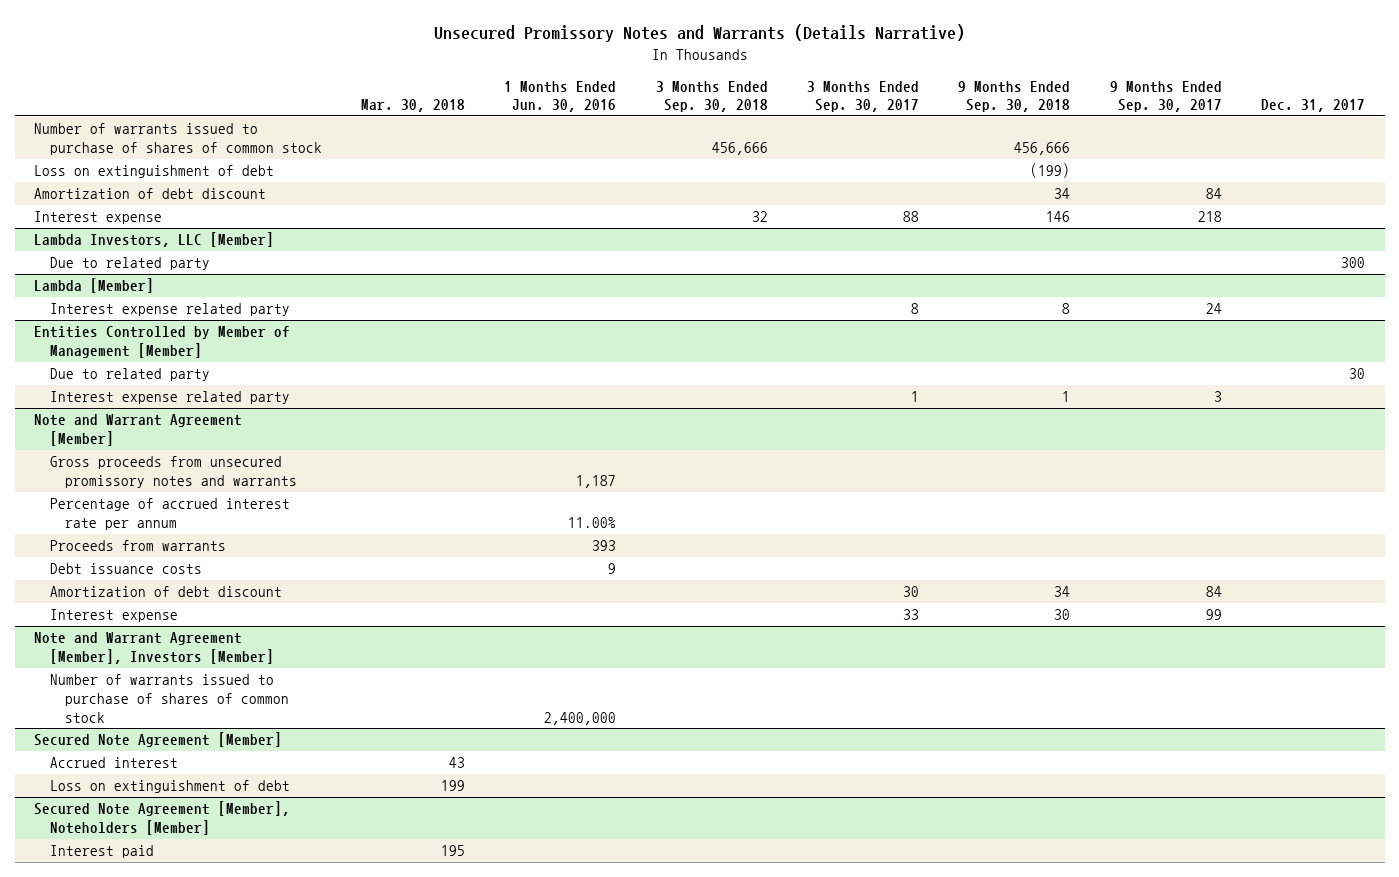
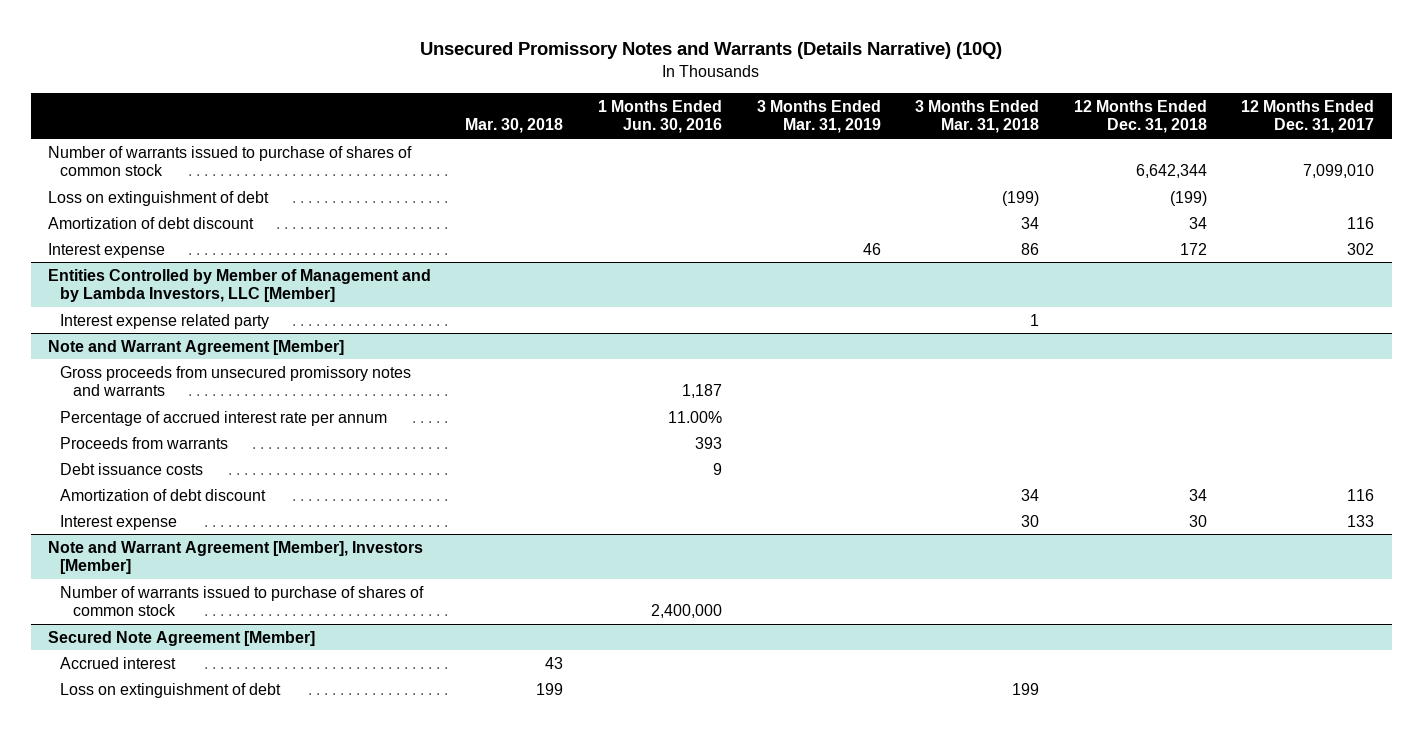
[433,24,965,43] Unsecured Promissory Notes and Warrants (Details Narrative) -> [420,42,1003,60] Unsecured Promissory Notes and Warrants (Details Narrative) (10Q)
[655,80,768,113] 3 Months Ended Sep. 30, 2018 -> none
[806,80,919,113] 3 Months Ended Sep. 30, 2017 -> none
[958,80,1071,113] 9 Months Ended Sep. 30, 2018 -> none
[1109,80,1222,113] 9 Months Ended Sep. 30, 2017 -> none
[1260,99,1365,113] Dec. 31, 2017 -> none
none -> [756,99,881,134] 3 Months Ended Mar. 31, 2019
none -> [915,99,1040,134] 3 Months Ended Mar. 31, 2018
none -> [1073,99,1207,134] 12 Months Ended Dec. 31, 2018
none -> [1241,99,1375,134] 12 Months Ended Dec. 31, 2017
[34,232,275,248] Lambda Investors, LLC [Member] -> none
[49,257,210,271] Due to related party -> none
[34,278,155,294] Lambda [Member] -> none
[49,303,290,317] Interest expense related party -> none
[34,326,291,359] Entities Controlled by Member of Management [Member] -> none
[49,368,210,382] Due to related party -> none
[49,391,290,405] Interest expense related party -> none
none -> [47,268,431,303] Entities Controlled by Member of Management and by Lambda Investors, LLC [Member]
none -> [60,313,270,329] Interest expense related party
[34,801,291,836] Secured Note Agreement [Member], Noteholders [Member] -> none
[49,845,154,859] Interest paid -> none

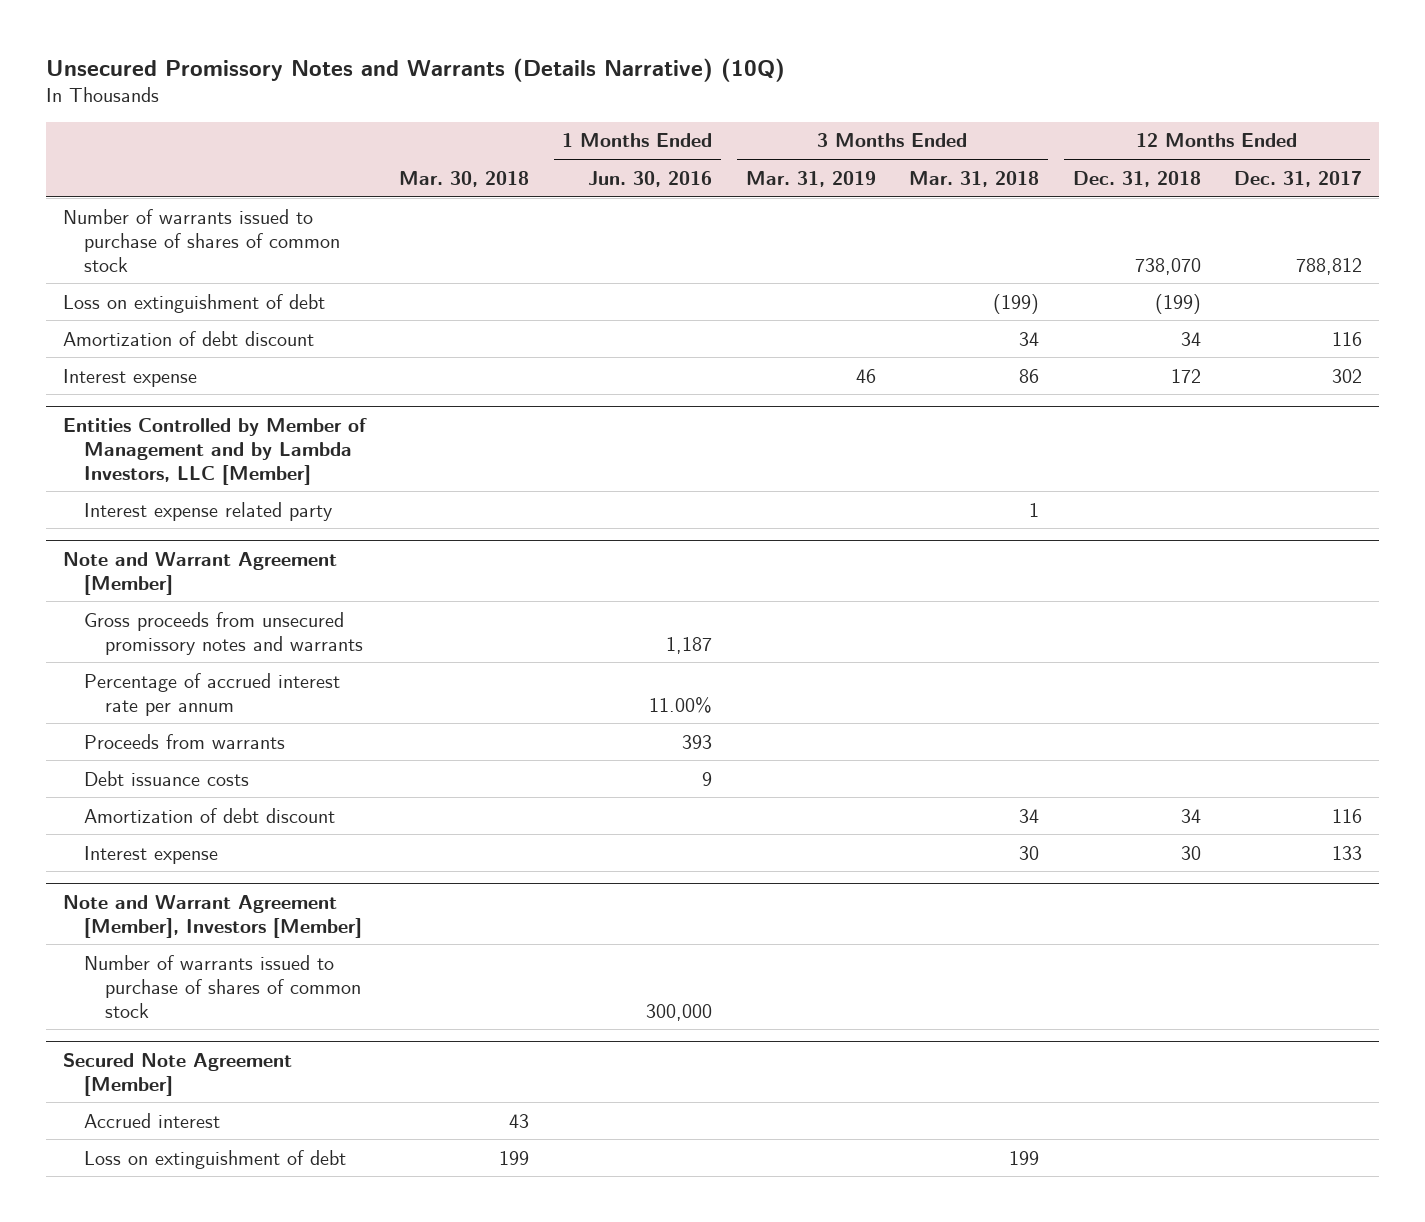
[1135,164,1207,179] 6,642,344 -> [1134,257,1201,275] 738,070
[1303,164,1375,179] 7,099,010 -> [1295,257,1362,275] 788,812
[651,604,723,619] 2,400,000 -> [646,1003,713,1021] 300,000

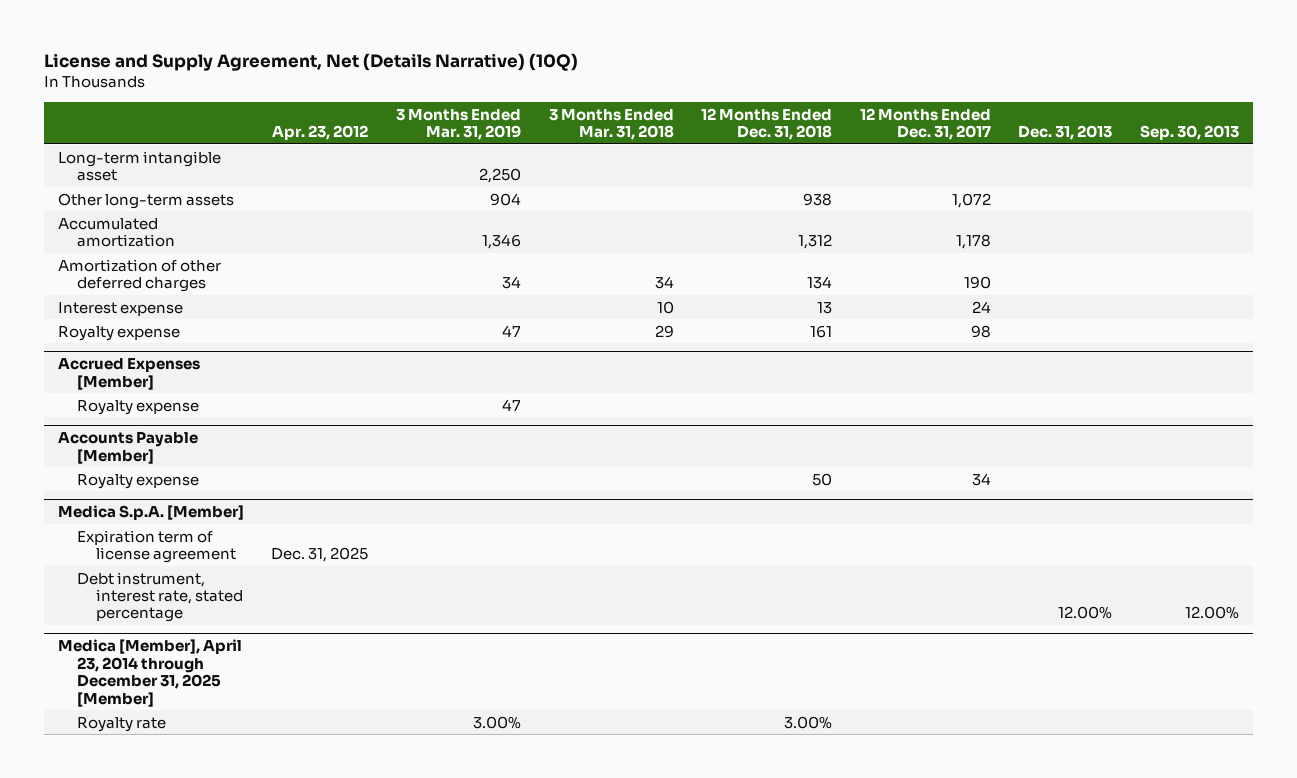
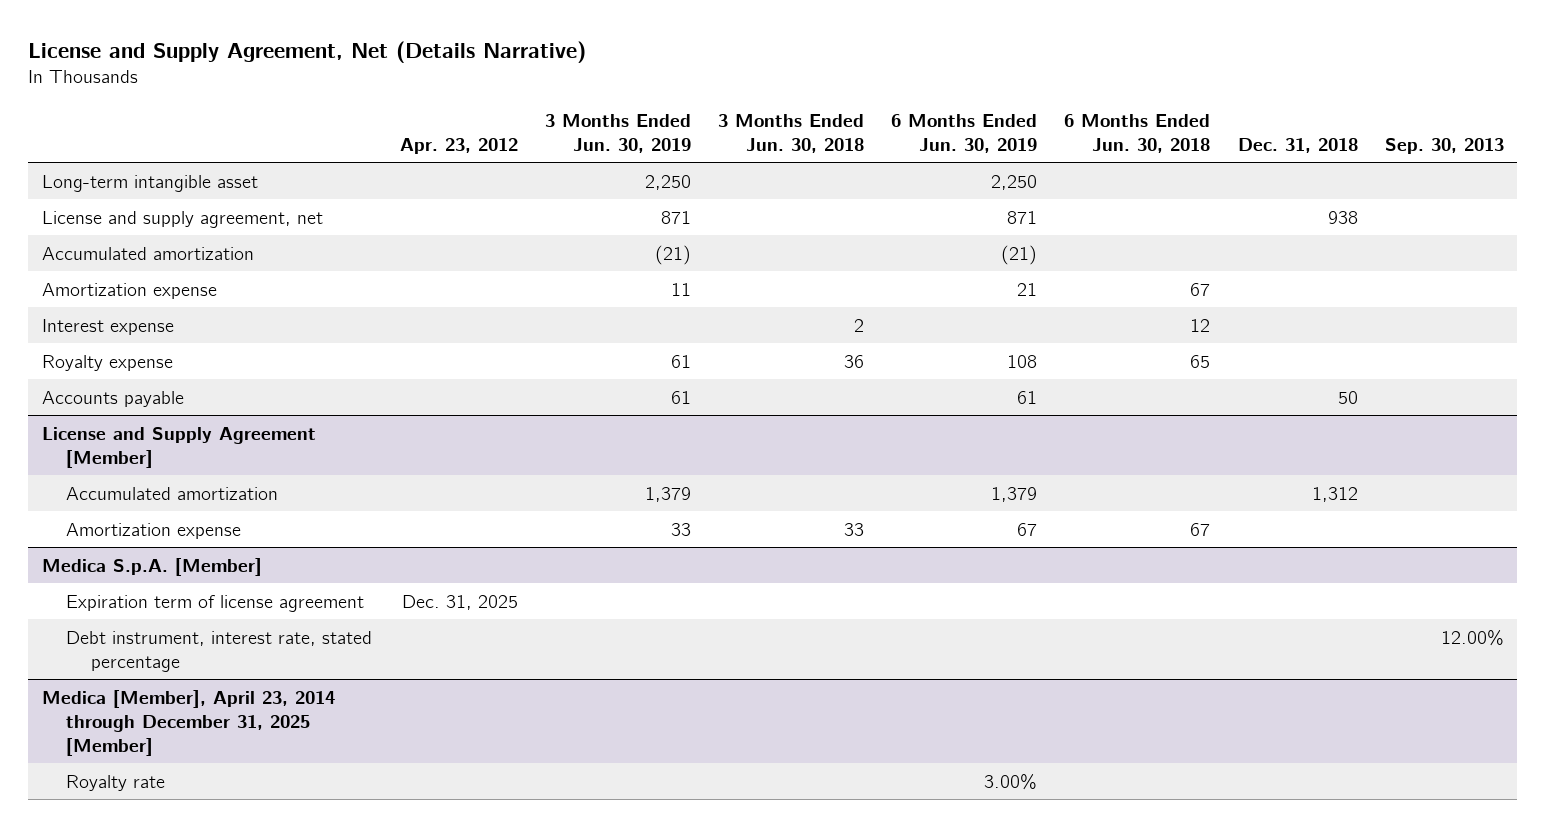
[44,53,579,72] License and Supply Agreement, Net (Details Narrative) (10Q) -> [28,40,587,63] License and Supply Agreement, Net (Details Narrative)
[396,108,522,141] 3 Months Ended Mar. 31, 2019 -> none
[548,108,674,141] 3 Months Ended Mar. 31, 2018 -> none
[701,107,833,141] 12 Months Ended Dec. 31, 2018 -> none
[859,107,991,141] 12 Months Ended Dec. 31, 2017 -> none
[1018,125,1113,141] Dec. 31, 2013 -> none
none -> [544,113,691,153] 3 Months Ended Jun. 30, 2019
none -> [717,113,864,153] 3 Months Ended Jun. 30, 2018
none -> [891,113,1038,153] 6 Months Ended Jun. 30, 2019
none -> [1064,113,1211,153] 6 Months Ended Jun. 30, 2018
none -> [1237,137,1358,153] Dec. 31, 2018
[57,192,234,209] Other long-term assets -> [41,210,323,228] License and supply agreement, net
[57,258,221,293] Amortization of other deferred charges -> none
none -> [41,282,217,299] Amortization expense
[57,358,200,390] Accrued Expenses [Member] -> none
[77,399,200,415] Royalty expense -> none
[57,431,198,464] Accounts Payable [Member] -> none
[77,473,200,489] Royalty expense -> none
none -> [41,390,184,407] Accounts payable
none -> [41,426,316,468] License and Supply Agreement [Member]
none -> [66,486,279,500] Accumulated amortization
none -> [66,522,242,539] Amortization expense

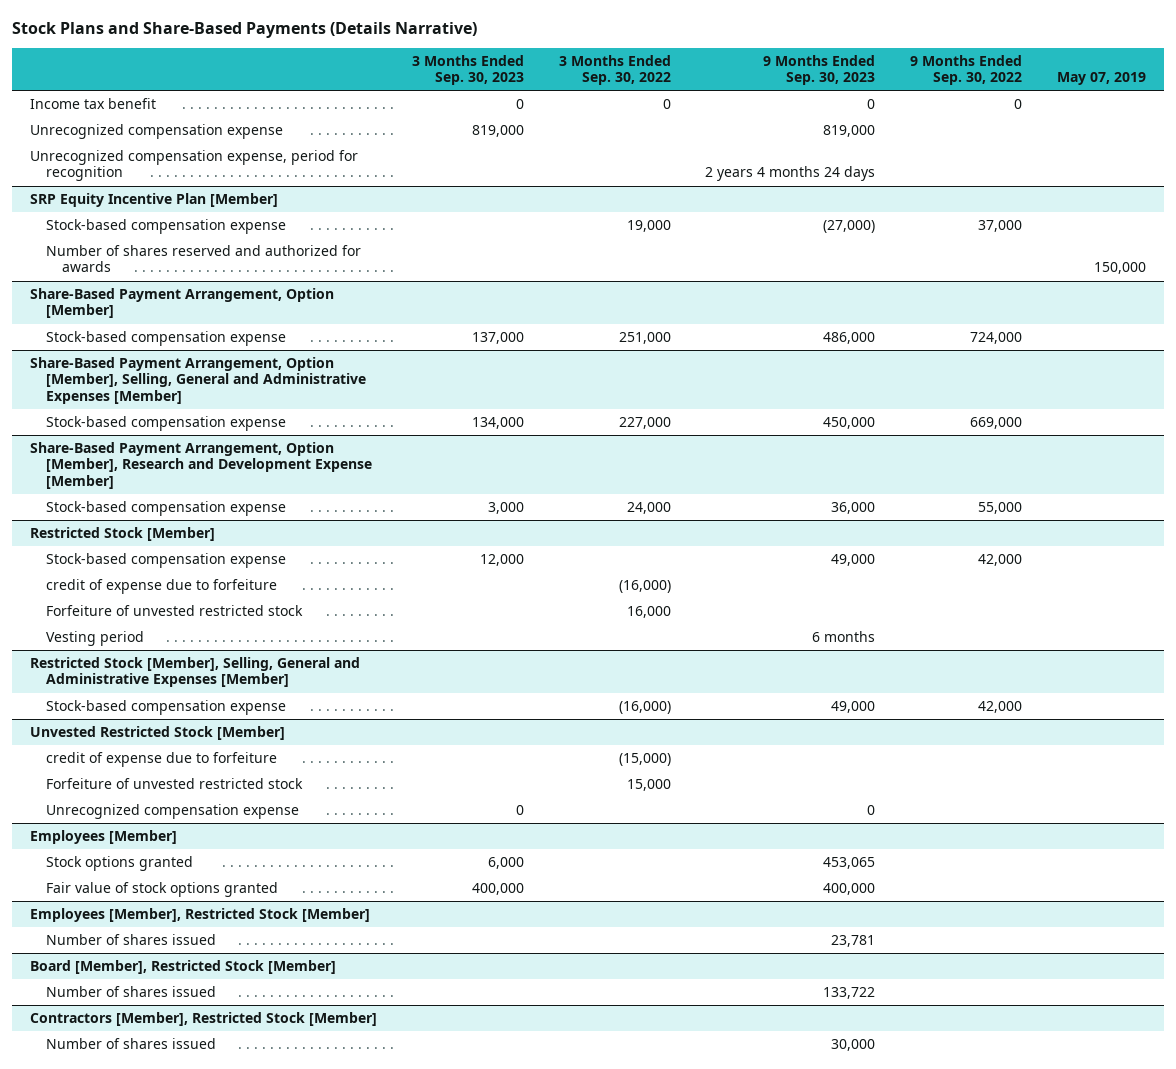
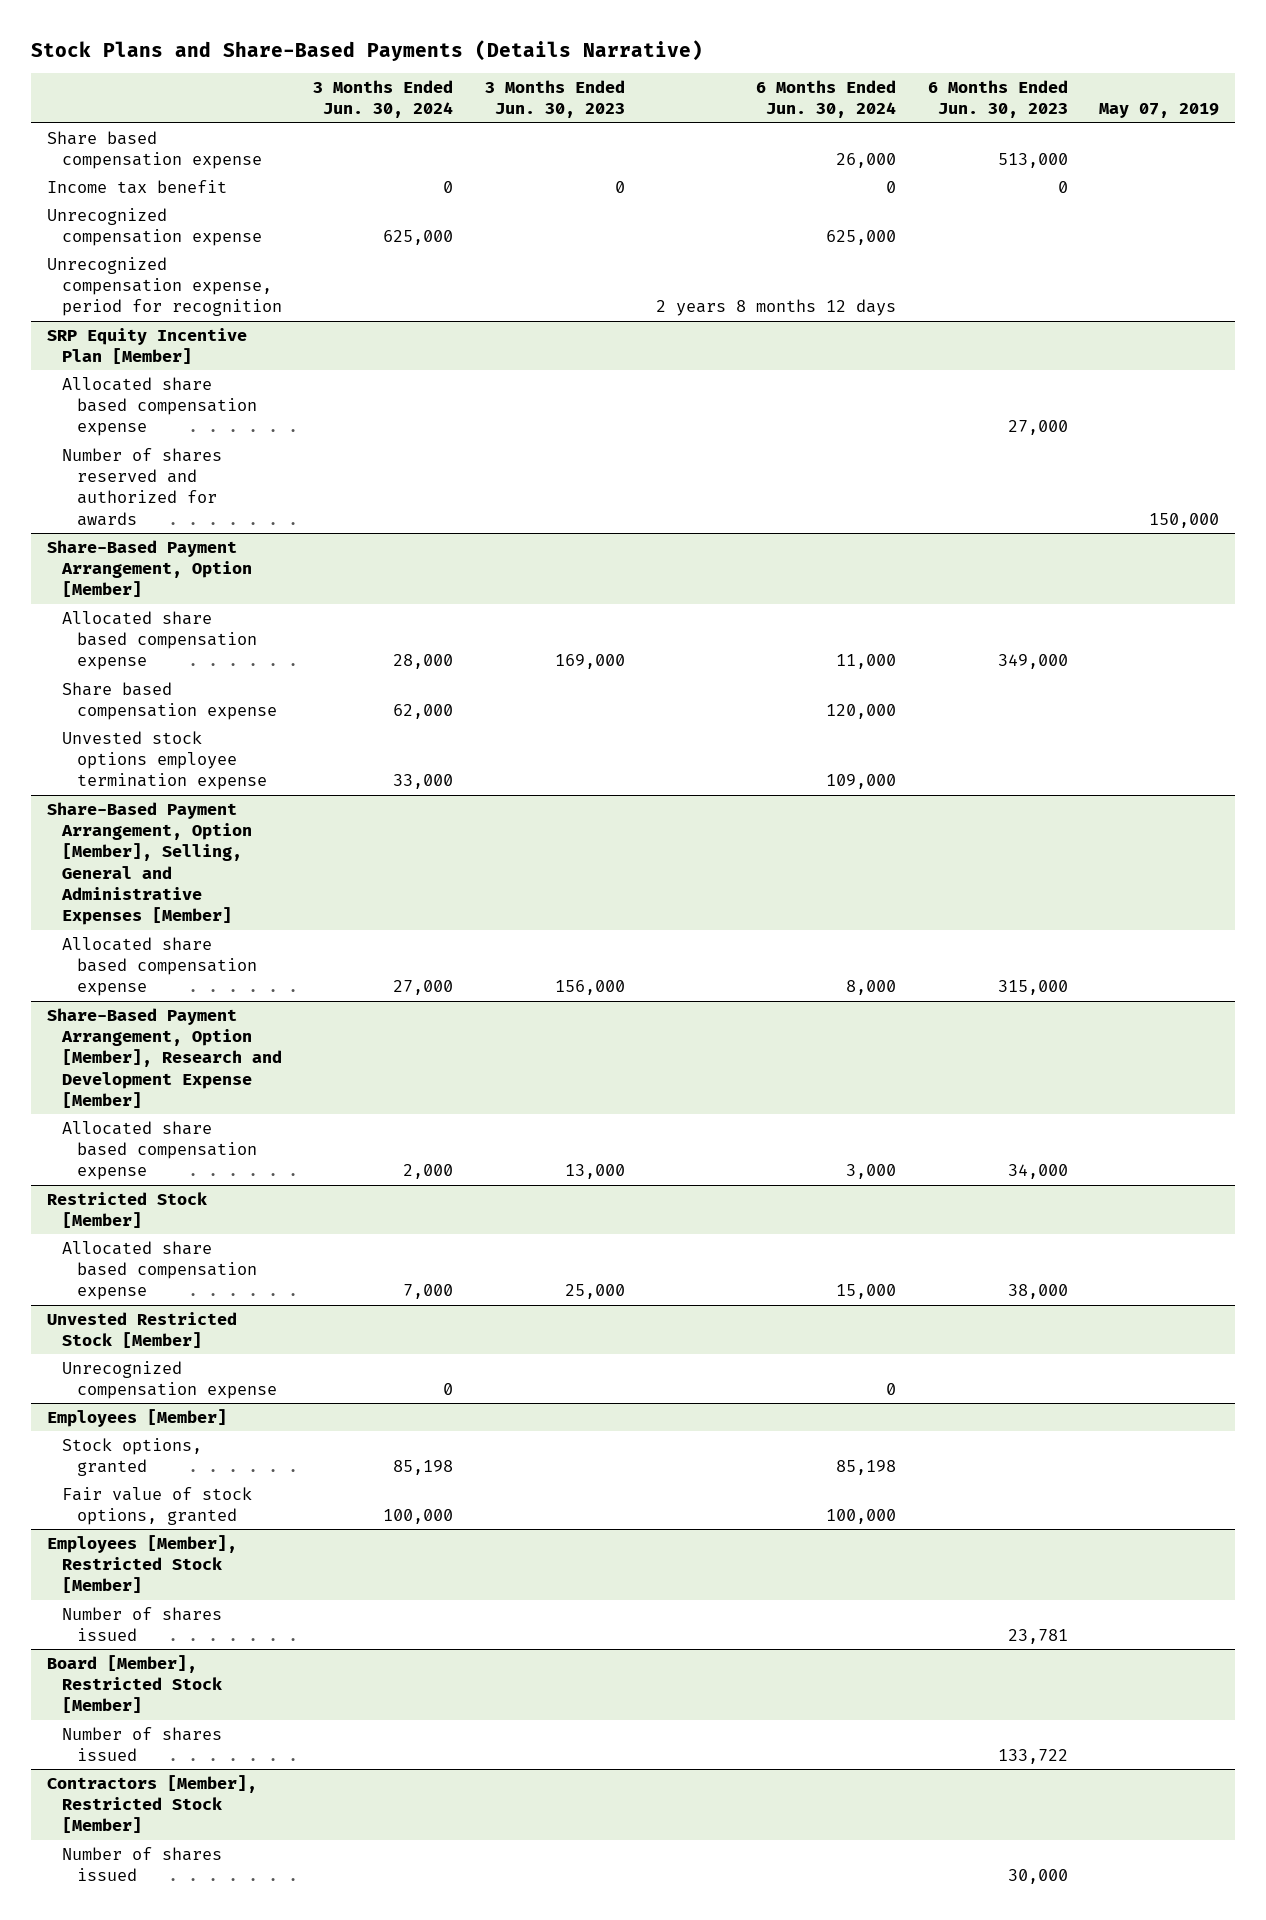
[411,55,524,86] 3 Months Ended Sep. 30, 2023 -> none
[558,55,671,86] 3 Months Ended Sep. 30, 2022 -> none
[763,55,876,86] 9 Months Ended Sep. 30, 2023 -> none
[910,55,1023,86] 9 Months Ended Sep. 30, 2022 -> none
none -> [313,80,454,119] 3 Months Ended Jun. 30, 2024
none -> [484,80,625,119] 3 Months Ended Jun. 30, 2023
none -> [756,80,897,119] 6 Months Ended Jun. 30, 2024
none -> [927,80,1068,119] 6 Months Ended Jun. 30, 2023
none -> [46,130,262,170] Share based compensation expense
[45,219,286,235] Stock-based compensation expense -> [61,376,258,437] Allocated share based compensation expense
[45,331,286,347] Stock-based compensation expense -> [61,610,258,671] Allocated share based compensation expense
none -> [61,681,278,721] Share based compensation expense
none -> [61,730,268,791] Unvested stock options employee termination expense
[45,416,286,432] Stock-based compensation expense -> [61,936,258,997] Allocated share based compensation expense
[45,501,286,517] Stock-based compensation expense -> [61,1120,258,1181] Allocated share based compensation expense
[45,579,277,595] credit of expense due to forfeiture -> none
[45,605,303,617] Forfeiture of unvested restricted stock -> none
[45,631,144,647] Vesting period -> none
[29,657,360,688] Restricted Stock [Member], Selling, General and Administrative Expenses [Member] -> none
[45,700,286,716] Stock-based compensation expense -> none
[45,553,286,569] Stock-based compensation expense -> [61,1240,258,1301] Allocated share based compensation expense
[45,752,277,768] credit of expense due to forfeiture -> none
[45,778,303,790] Forfeiture of unvested restricted stock -> none
[45,856,193,872] Stock options granted -> [61,1437,202,1477] Stock options, granted
[45,882,278,898] Fair value of stock options granted -> [61,1486,252,1526] Fair value of stock options, granted

